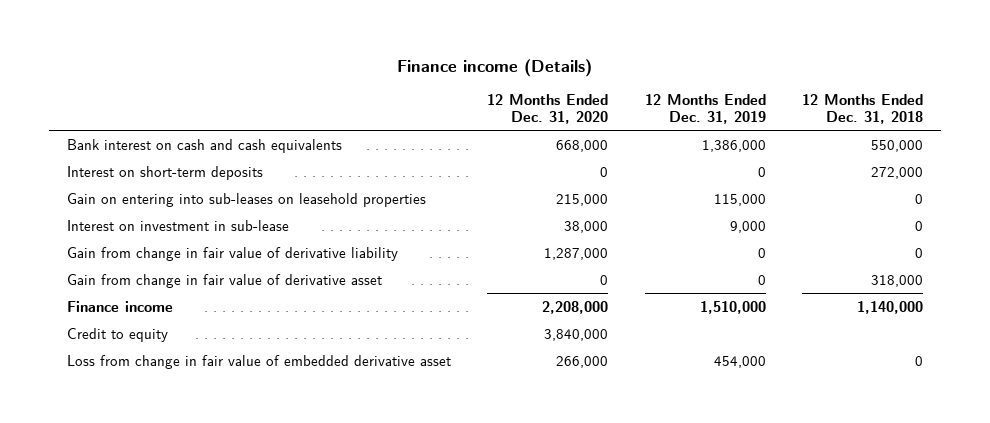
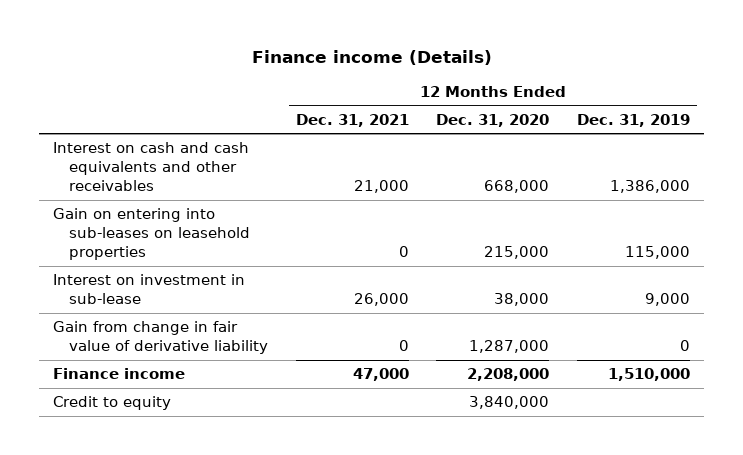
[801,93,923,125] 12 Months Ended Dec. 31, 2018 -> none
none -> [295,113,409,127] Dec. 31, 2021
[66,165,263,180] Interest on short-term deposits -> none
[66,138,342,153] Bank interest on cash and cash equivalents -> [53,142,250,192] Interest on cash and cash equivalents and other receivables
[66,273,382,288] Gain from change in fair value of derivative asset -> none
[66,354,451,369] Loss from change in fair value of embedded derivative asset -> none

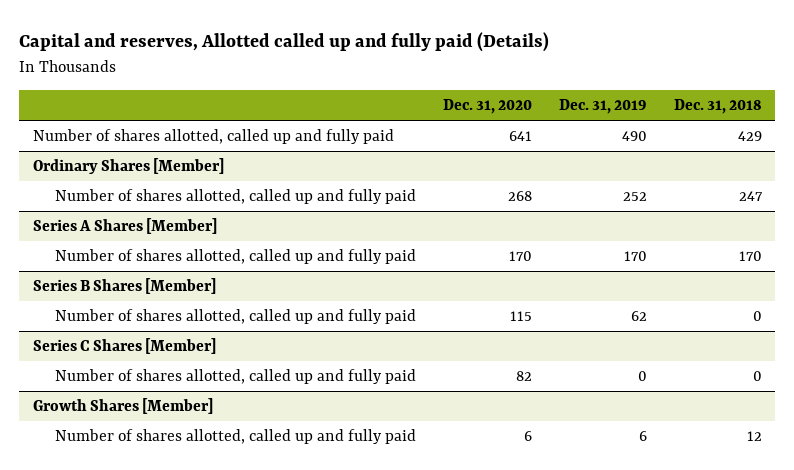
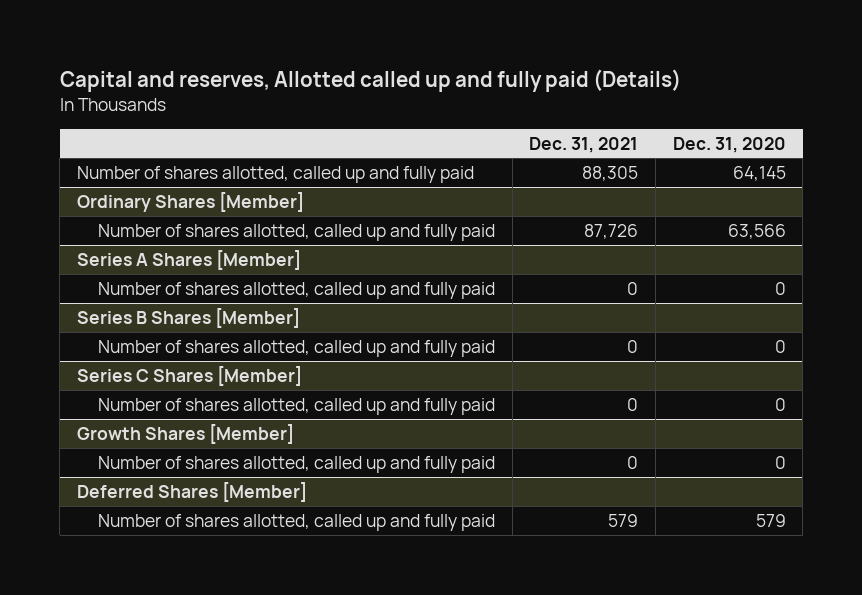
[558,99,647,115] Dec. 31, 2019 -> none
[673,99,762,115] Dec. 31, 2018 -> none
none -> [529,136,639,153] Dec. 31, 2021
[508,131,532,142] 641 -> [732,165,786,181] 64,145
[507,191,532,202] 268 -> [727,223,786,239] 63,566
[508,251,532,262] 170 -> [774,281,786,295] 0
[509,311,532,322] 115 -> [774,339,786,353] 0
[515,371,532,382] 82 -> [774,397,786,411] 0
[523,431,532,442] 6 -> [774,455,786,469] 0
none -> [76,481,307,502] Deferred Shares [Member]
none -> [98,513,496,531] Number of shares allotted, called up and fully paid

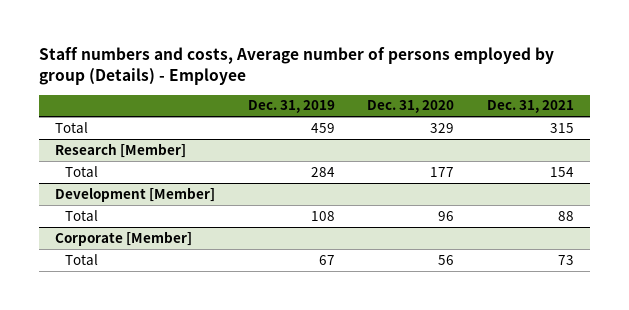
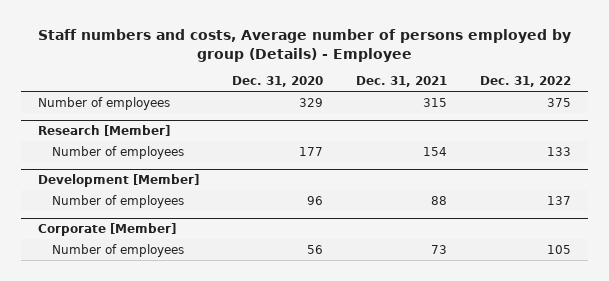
[247,100,335,114] Dec. 31, 2019 -> none
none -> [480,76,572,88] Dec. 31, 2022
[54,121,88,133] Total -> [38,96,171,110] Number of employees
[65,165,99,177] Total -> [51,145,184,159] Number of employees
[65,209,99,221] Total -> [51,194,184,208] Number of employees
[65,253,99,265] Total -> [51,243,184,257] Number of employees

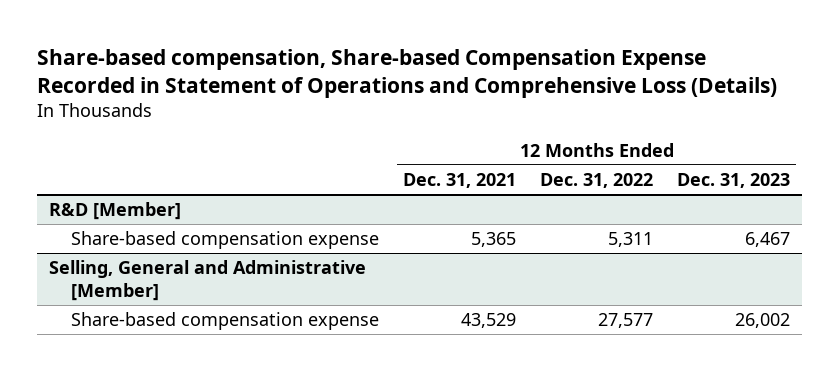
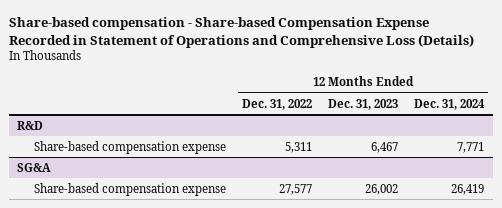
[36,48,777,99] Share-based compensation, Share-based Compensation Expense Recorded in Statement of Operations and Comprehensive Loss (Details) -> [9,16,475,48] Share-based compensation - Share-based Compensation Expense Recorded in Statement of Operations and Comprehensive Loss (Details)
[403,173,517,189] Dec. 31, 2021 -> none
none -> [414,98,486,110] Dec. 31, 2024
[48,202,181,221] R&D [Member] -> [17,120,44,130] R&D
[48,260,366,301] Selling, General and Administrative [Member] -> [17,162,52,172] SG&A

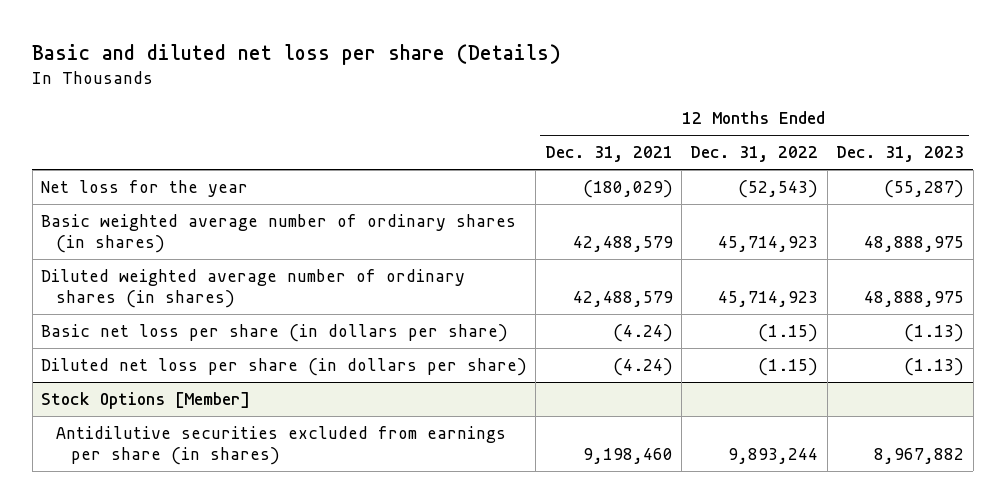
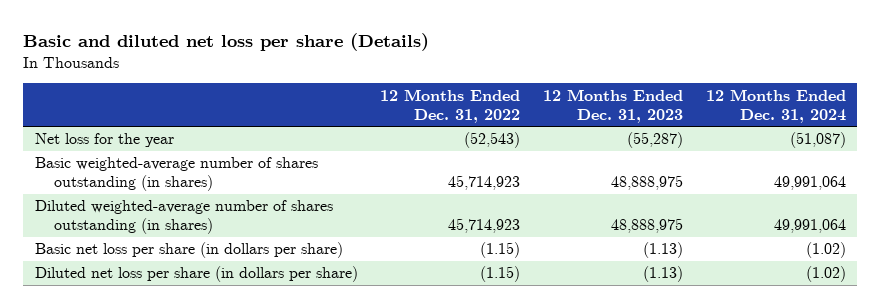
[544,146,673,163] Dec. 31, 2021 -> none
none -> [705,88,846,123] 12 Months Ended Dec. 31, 2024
[41,214,517,254] Basic weighted average number of ordinary shares (in shares) -> [34,157,318,192] Basic weighted-average number of shares outstanding (in shares)
[41,269,466,309] Diluted weighted average number of ordinary shares (in shares) -> [34,200,333,235] Diluted weighted-average number of shares outstanding (in shares)
[41,392,251,410] Stock Options [Member] -> none
[55,426,506,466] Antidilutive securities excluded from earnings per share (in shares) -> none

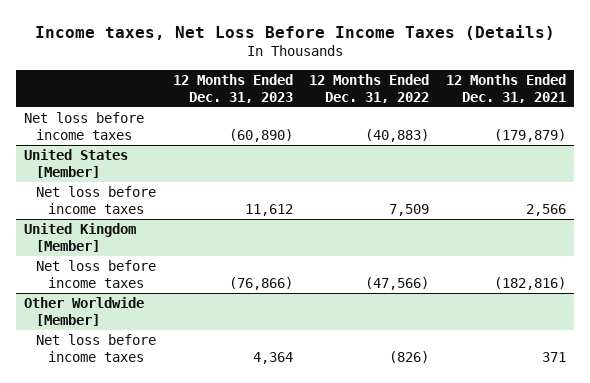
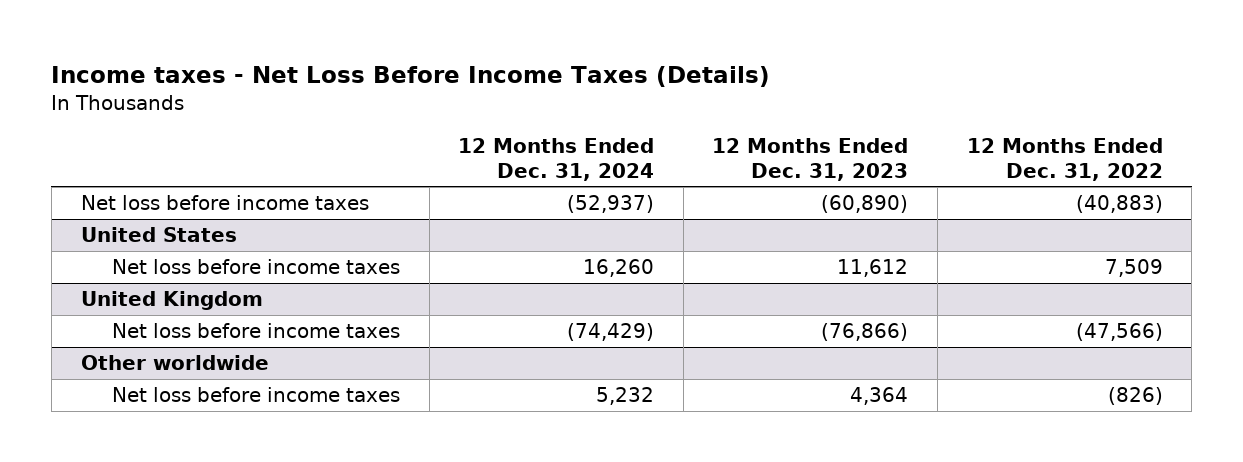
[35,24,556,40] Income taxes, Net Loss Before Income Taxes (Details) -> [51,65,771,87] Income taxes - Net Loss Before Income Taxes (Details)
[445,73,566,103] 12 Months Ended Dec. 31, 2021 -> none
none -> [458,137,655,181] 12 Months Ended Dec. 31, 2024
[24,149,129,178] United States [Member] -> [80,227,237,243] United States
[24,223,137,252] United Kingdom [Member] -> [80,291,263,311] United Kingdom
[24,297,145,326] Other Worldwide [Member] -> [80,355,269,371] Other worldwide

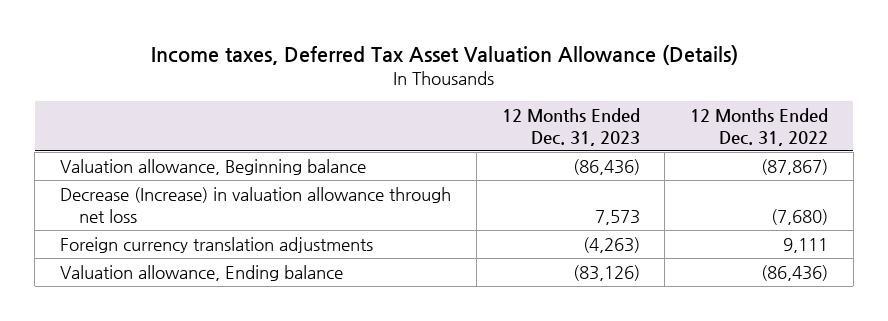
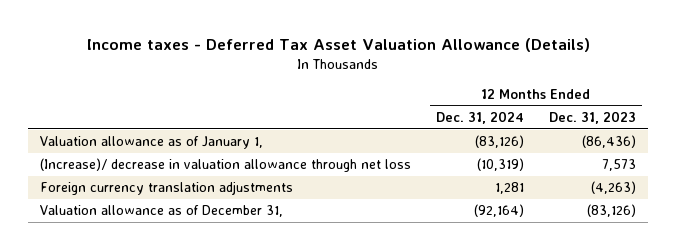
[151,45,739,66] Income taxes, Deferred Tax Asset Valuation Allowance (Details) -> [86,37,590,52] Income taxes - Deferred Tax Asset Valuation Allowance (Details)
[689,107,828,147] 12 Months Ended Dec. 31, 2022 -> none
none -> [435,111,524,125] Dec. 31, 2024
[60,158,367,175] Valuation allowance, Beginning balance -> [40,136,264,150] Valuation allowance as of January 1,
[60,186,452,223] Decrease (Increase) in valuation allowance through net loss -> [40,158,412,173] (Increase)/ decrease in valuation allowance through net loss
[60,264,344,281] Valuation allowance, Ending balance -> [40,205,284,218] Valuation allowance as of December 31,

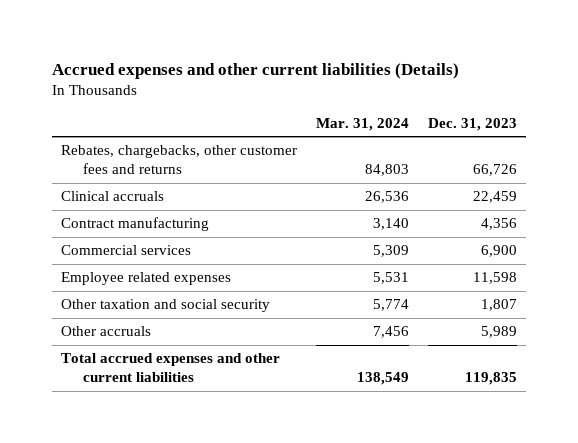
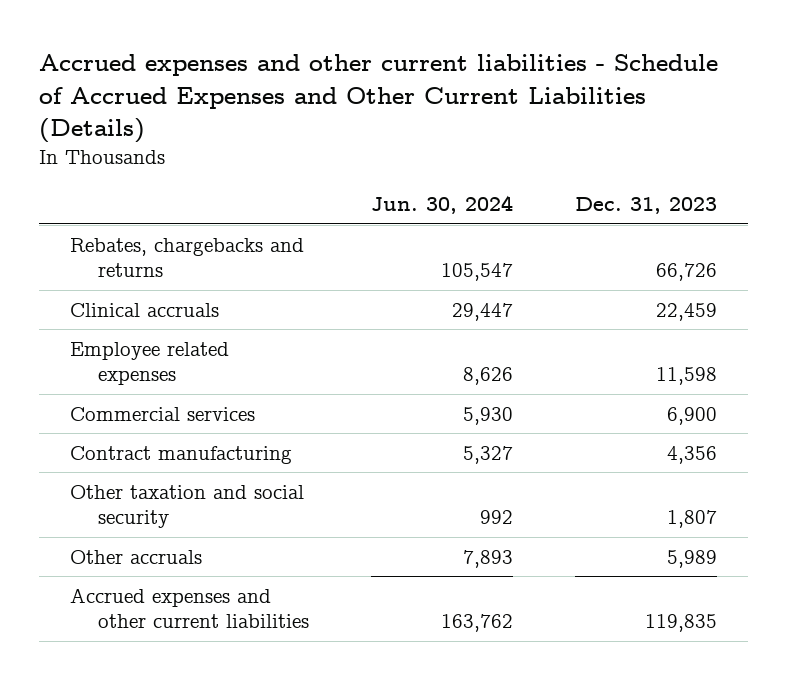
[51,63,459,80] Accrued expenses and other current liabilities (Details) -> [39,54,719,143] Accrued expenses and other current liabilities - Schedule of Accrued Expenses and Other Current Liabilities (Details)
[315,118,409,132] Mar. 31, 2024 -> none
none -> [371,195,514,215] Jun. 30, 2024
[61,145,298,175] Rebates, chargebacks, other customer fees and returns -> [70,237,305,278] Rebates, chargebacks and returns
[61,245,192,256] Commercial services -> [70,406,256,421] Commercial services
[61,217,210,232] Contract manufacturing -> [70,445,293,464] Contract manufacturing
[61,353,281,383] Total accrued expenses and other current liabilities -> [70,587,310,629] Accrued expenses and other current liabilities

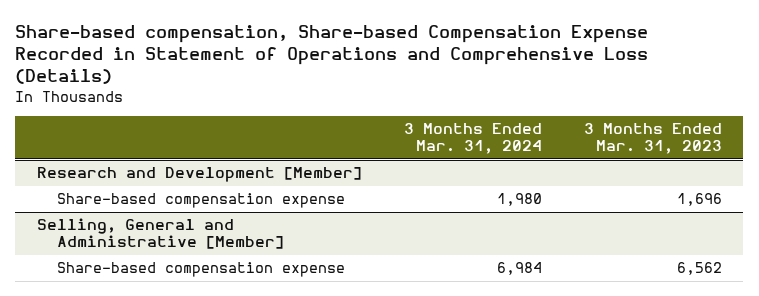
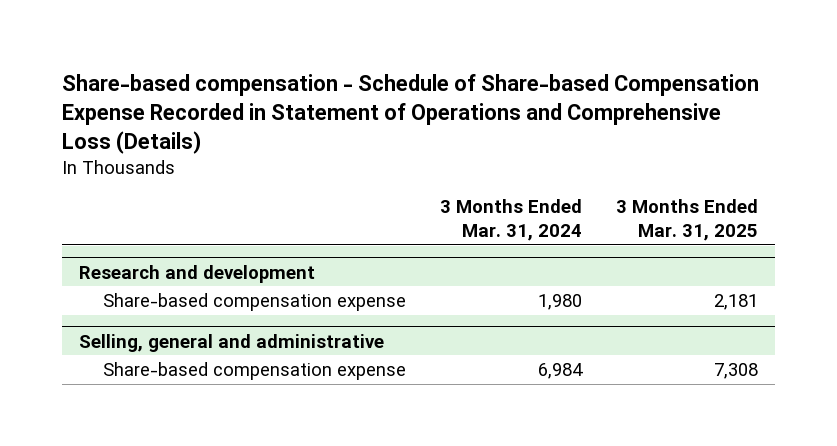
[15,24,649,85] Share-based compensation, Share-based Compensation Expense Recorded in Statement of Operations and Comprehensive Loss (Details) -> [62,74,760,154] Share-based compensation - Schedule of Share-based Compensation Expense Recorded in Statement of Operations and Comprehensive Loss (Details)
[584,123,723,155] 3 Months Ended Mar. 31, 2023 -> none
none -> [615,199,758,242] 3 Months Ended Mar. 31, 2025
[36,167,362,183] Research and Development [Member] -> [79,264,316,283] Research and development
[36,218,284,250] Selling, General and Administrative [Member] -> [79,333,385,352] Selling, general and administrative

